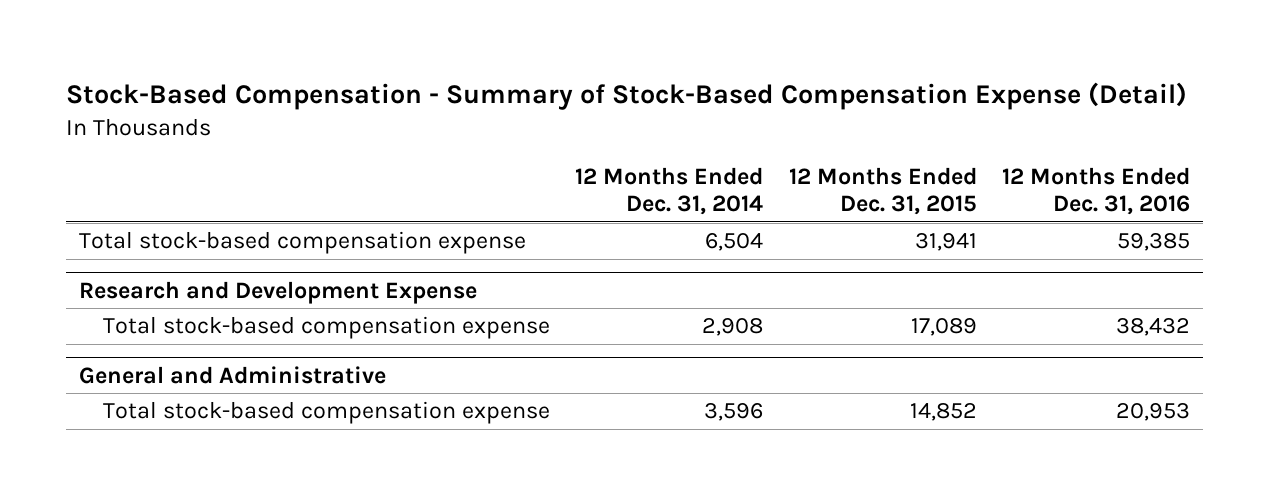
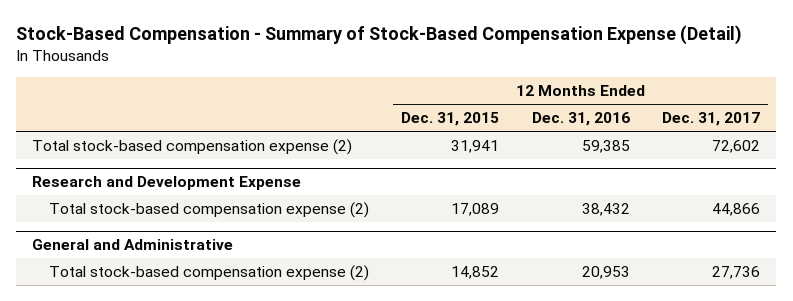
[575,166,764,216] 12 Months Ended Dec. 31, 2014 -> none
none -> [662,112,761,127] Dec. 31, 2017
[79,231,527,255] Total stock-based compensation expense -> [32,139,353,156] Total stock-based compensation expense (2)
[102,316,550,340] Total stock-based compensation expense -> [48,202,369,219] Total stock-based compensation expense (2)
[102,401,550,425] Total stock-based compensation expense -> [48,265,369,282] Total stock-based compensation expense (2)

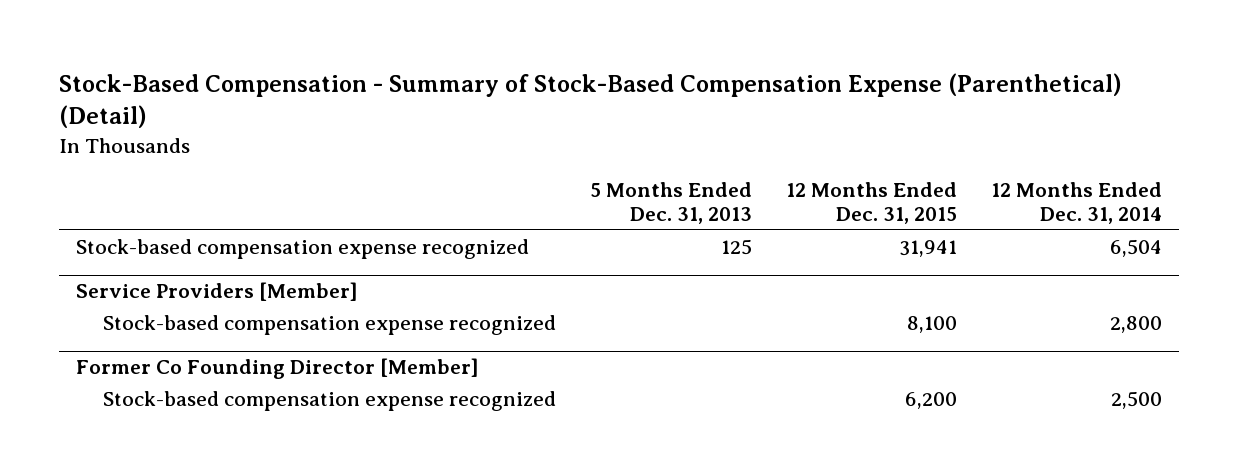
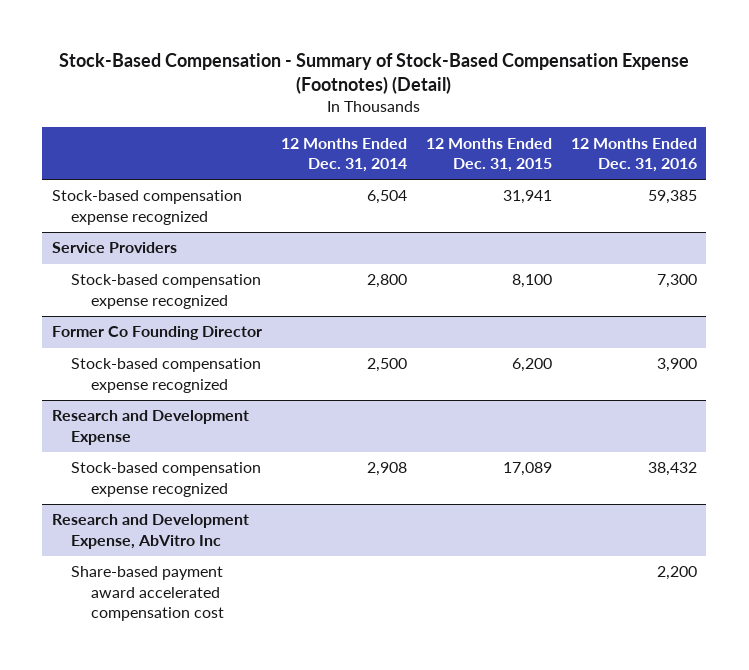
[59,72,1123,129] Stock-Based Compensation - Summary of Stock-Based Compensation Expense (Parenthetical) (Detail) -> [59,52,690,94] Stock-Based Compensation - Summary of Stock-Based Compensation Expense (Footnotes) (Detail)
[589,181,752,225] 5 Months Ended Dec. 31, 2013 -> none
none -> [570,137,697,173] 12 Months Ended Dec. 31, 2016
[76,282,359,302] Service Providers [Member] -> [51,242,177,254] Service Providers
[76,358,480,380] Former Co Founding Director [Member] -> [51,326,262,341] Former Co Founding Director
none -> [51,410,249,445] Research and Development Expense
none -> [71,462,262,497] Stock-based compensation expense recognized
none -> [51,514,249,549] Research and Development Expense, AbVitro Inc
none -> [71,566,224,621] Share-based payment award accelerated compensation cost

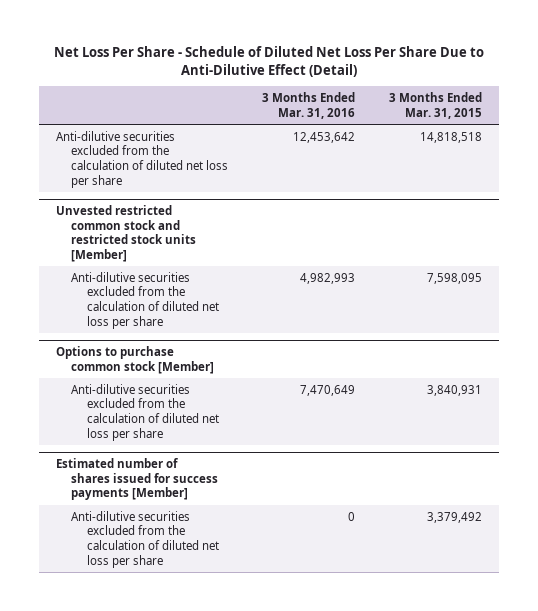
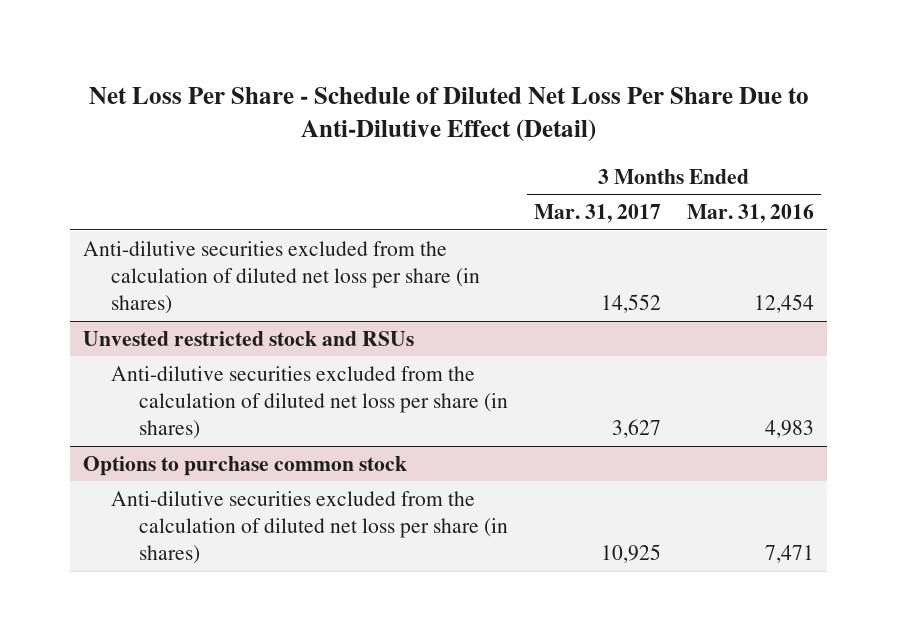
[388,91,482,119] 3 Months Ended Mar. 31, 2015 -> none
none -> [533,204,661,224] Mar. 31, 2017
[55,458,219,501] Estimated number of shares issued for success payments [Member] -> none
[71,510,220,568] Anti-dilutive securities excluded from the calculation of diluted net loss per share -> none
[55,130,229,188] Anti-dilutive securities excluded from the calculation of diluted net loss per share -> [83,240,481,314] Anti-dilutive securities excluded from the calculation of diluted net loss per share (in shares)
[293,131,356,143] 12,453,642 -> [754,293,815,313] 12,454
[55,205,197,262] Unvested restricted common stock and restricted stock units [Member] -> [83,330,415,346] Unvested restricted stock and RSUs
[71,271,220,329] Anti-dilutive securities excluded from the calculation of diluted net loss per share -> [111,365,508,439] Anti-dilutive securities excluded from the calculation of diluted net loss per share (in shares)
[300,272,356,284] 4,982,993 -> [765,419,815,438] 4,983
[55,346,215,374] Options to purchase common stock [Member] -> [83,455,408,476] Options to purchase common stock
[71,383,220,441] Anti-dilutive securities excluded from the calculation of diluted net loss per share -> [111,490,508,564] Anti-dilutive securities excluded from the calculation of diluted net loss per share (in shares)
[300,384,356,396] 7,470,649 -> [765,544,815,563] 7,471

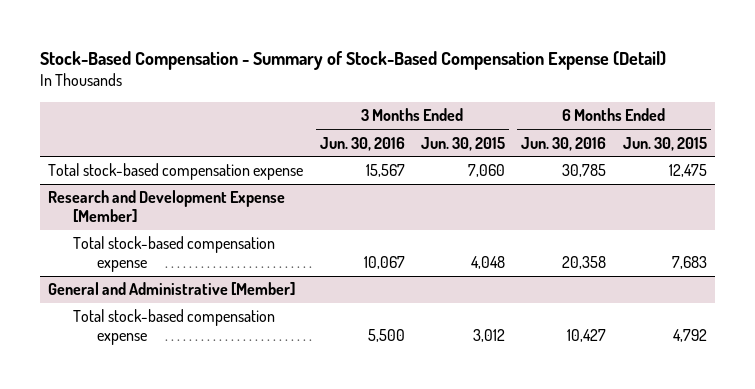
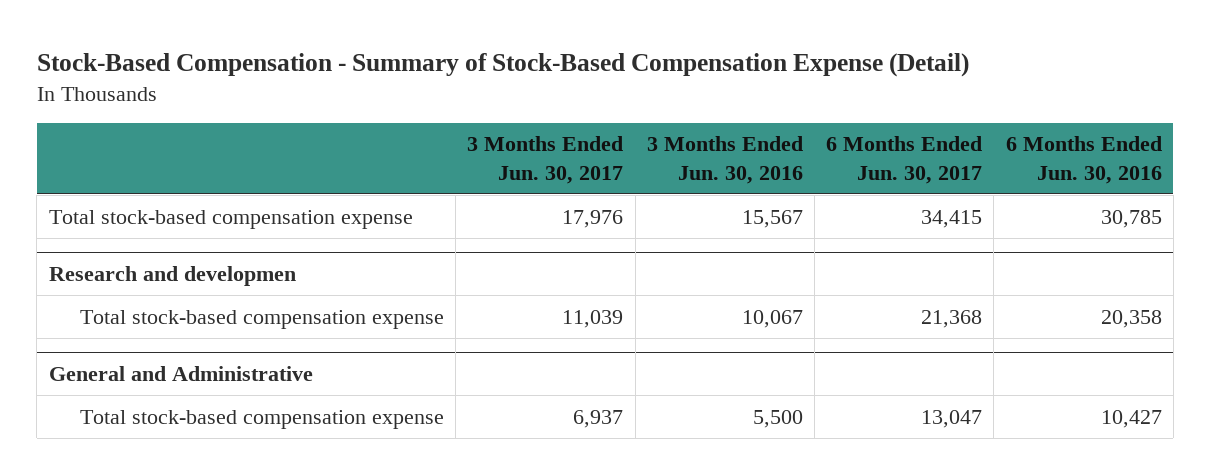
[420,136,505,151] Jun. 30, 2015 -> none
[622,136,707,151] Jun. 30, 2015 -> none
none -> [467,136,624,184] 3 Months Ended Jun. 30, 2017
none -> [826,136,983,184] 6 Months Ended Jun. 30, 2017
[48,190,286,222] Research and Development Expense [Member] -> [48,265,296,286] Research and developmen
[48,282,296,296] General and Administrative [Member] -> [48,365,313,381] General and Administrative

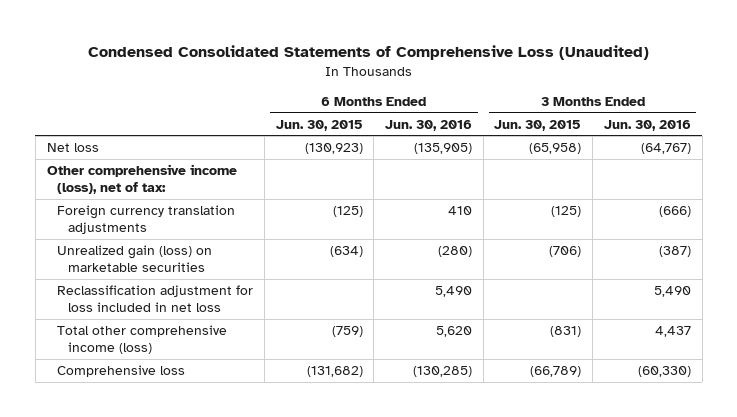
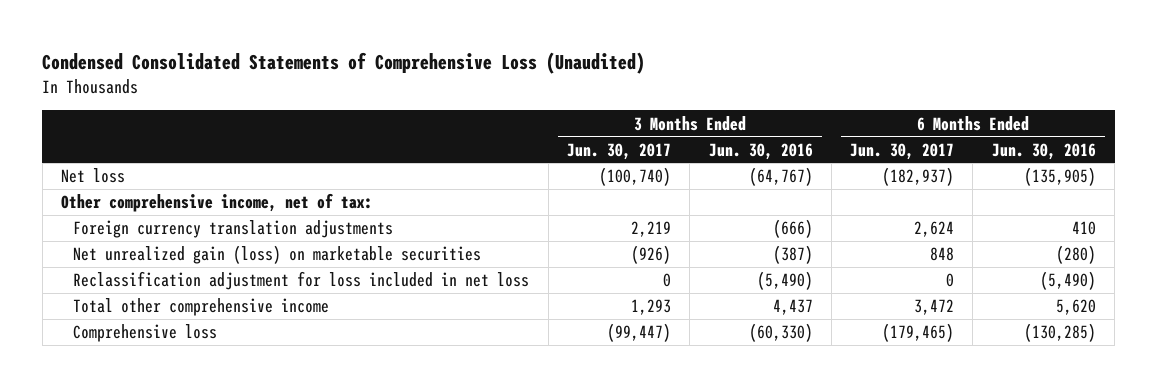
[275,119,363,131] Jun. 30, 2015 -> none
[494,119,582,131] Jun. 30, 2015 -> none
none -> [566,142,671,160] Jun. 30, 2017
none -> [850,142,955,160] Jun. 30, 2017
[46,164,237,195] Other comprehensive income (loss), net of tax: -> [60,193,373,213] Other comprehensive income, net of tax:
[57,245,213,273] Unrealized gain (loss) on marketable securities -> [73,245,482,265] Net unrealized gain (loss) on marketable securities
[435,286,473,298] 5,490 -> [1039,271,1096,291] (5,490)
[653,286,691,298] 5,490 -> [756,271,813,291] (5,490)
[57,325,228,355] Total other comprehensive income (loss) -> [73,298,330,317] Total other comprehensive income

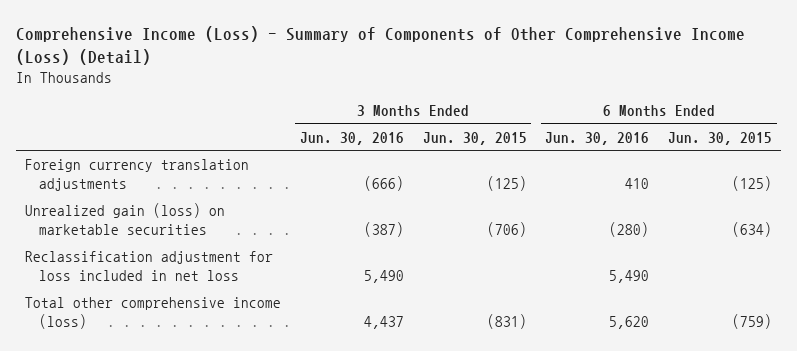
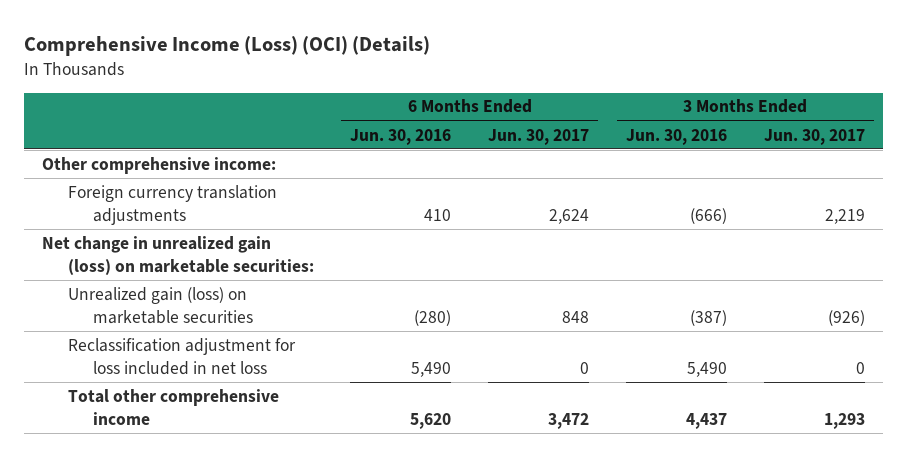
[16,26,746,66] Comprehensive Income (Loss) - Summary of Components of Other Comprehensive Income (Loss) (Detail) -> [23,36,430,57] Comprehensive Income (Loss) (OCI) (Details)
[422,131,527,145] Jun. 30, 2015 -> none
[668,131,773,145] Jun. 30, 2015 -> none
none -> [488,128,590,145] Jun. 30, 2017
none -> [763,128,865,145] Jun. 30, 2017
none -> [42,156,277,174] Other comprehensive income:
none -> [42,235,314,275] Net change in unrealized gain (loss) on marketable securities:
[25,297,282,330] Total other comprehensive income (loss) -> [67,388,279,425] Total other comprehensive income

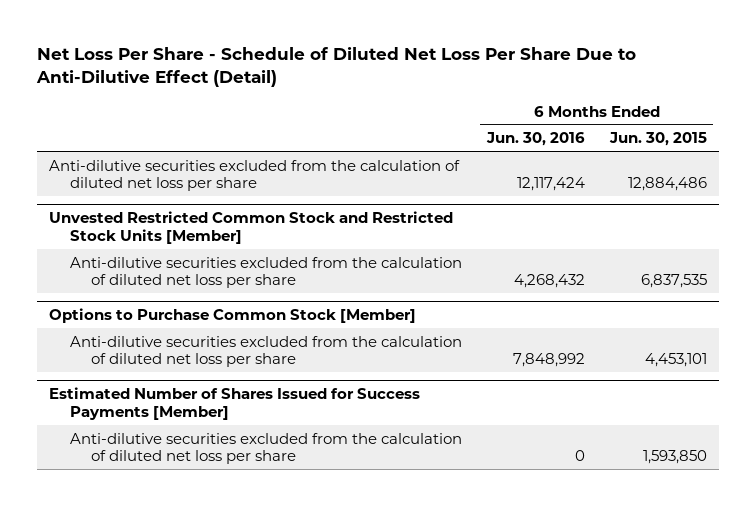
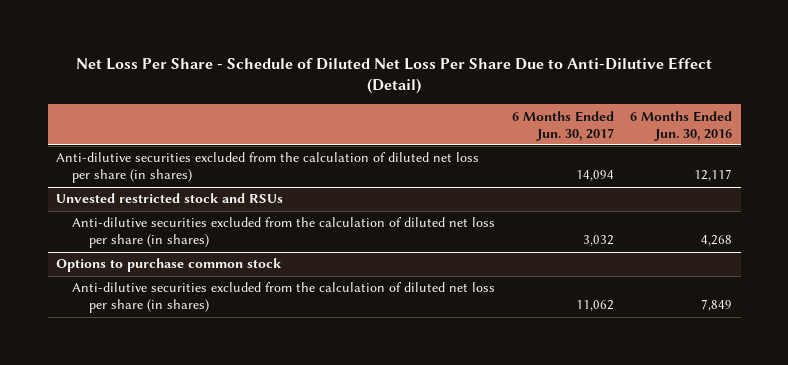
[608,132,707,147] Jun. 30, 2015 -> none
none -> [511,110,614,141] 6 Months Ended Jun. 30, 2017
[49,387,421,420] Estimated Number of Shares Issued for Success Payments [Member] -> none
[69,432,462,465] Anti-dilutive securities excluded from the calculation of diluted net loss per share -> none
[49,159,461,192] Anti-dilutive securities excluded from the calculation of diluted net loss per share -> [55,152,479,184] Anti-dilutive securities excluded from the calculation of diluted net loss per share (in shares)
[516,177,585,192] 12,117,424 -> [694,169,733,182] 12,117
[49,211,454,244] Unvested Restricted Common Stock and Restricted Stock Units [Member] -> [55,193,283,204] Unvested restricted stock and RSUs
[69,256,462,289] Anti-dilutive securities excluded from the calculation of diluted net loss per share -> [72,217,496,249] Anti-dilutive securities excluded from the calculation of diluted net loss per share (in shares)
[513,274,585,289] 4,268,432 -> [701,235,733,247] 4,268
[49,308,417,324] Options to Purchase Common Stock [Member] -> [55,258,282,273] Options to purchase common stock
[69,335,462,368] Anti-dilutive securities excluded from the calculation of diluted net loss per share -> [72,282,496,314] Anti-dilutive securities excluded from the calculation of diluted net loss per share (in shares)
[512,353,585,368] 7,848,992 -> [701,299,733,312] 7,849

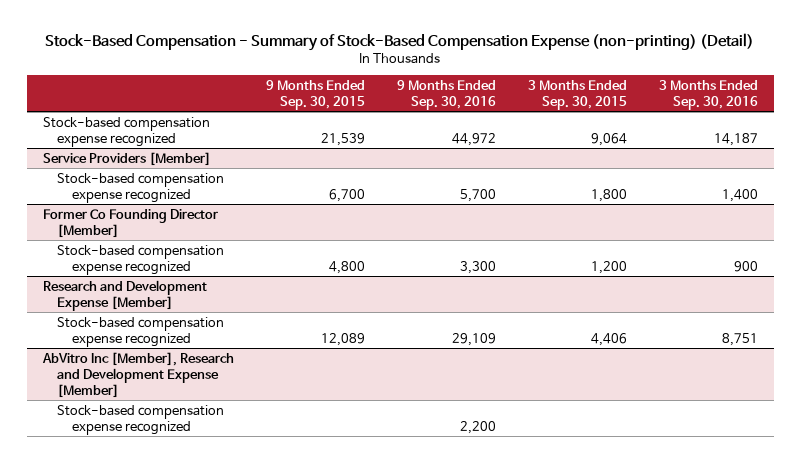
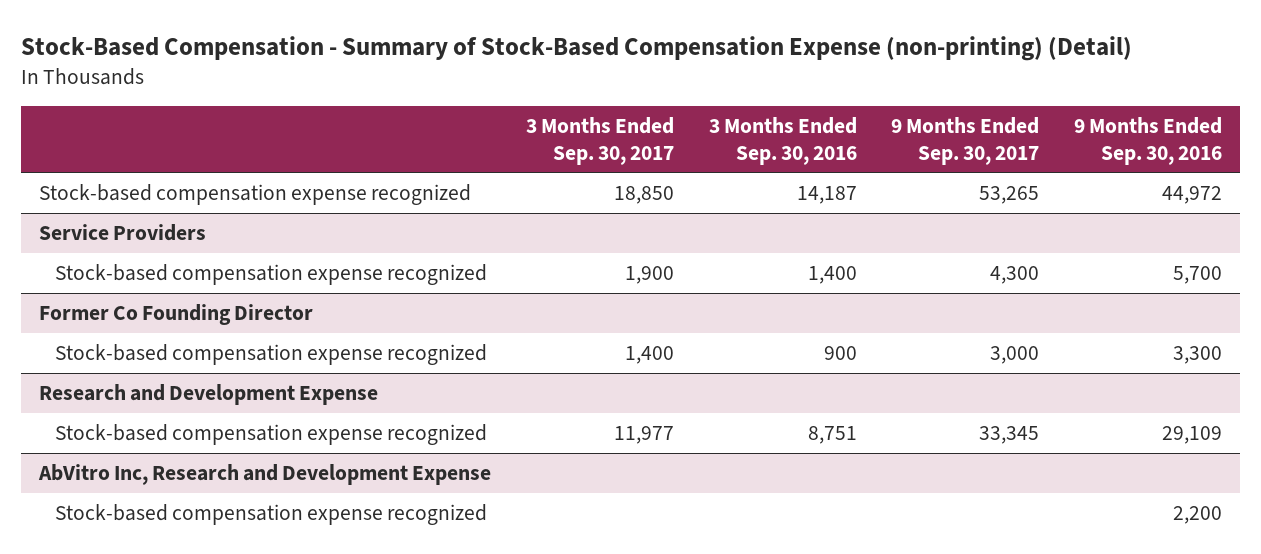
[265,79,365,110] 9 Months Ended Sep. 30, 2015 -> none
[527,79,627,110] 3 Months Ended Sep. 30, 2015 -> none
none -> [525,117,674,165] 3 Months Ended Sep. 30, 2017
none -> [891,117,1040,165] 9 Months Ended Sep. 30, 2017
[42,151,211,166] Service Providers [Member] -> [38,224,206,242] Service Providers
[42,208,218,238] Former Co Founding Director [Member] -> [38,304,313,326] Former Co Founding Director
[42,279,207,311] Research and Development Expense [Member] -> [38,384,378,406] Research and Development Expense
[41,351,234,398] AbVitro Inc [Member], Research and Development Expense [Member] -> [37,464,491,486] AbVitro Inc, Research and Development Expense

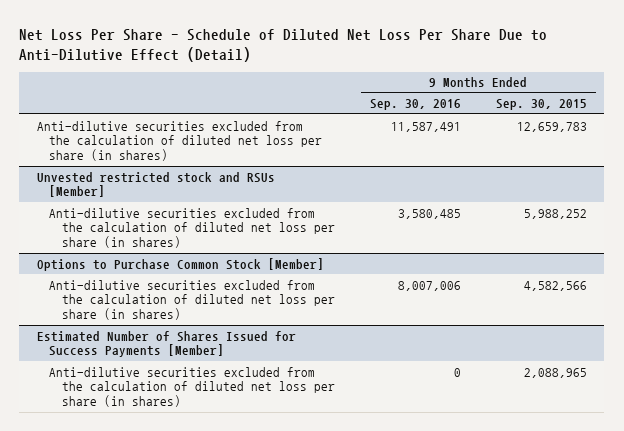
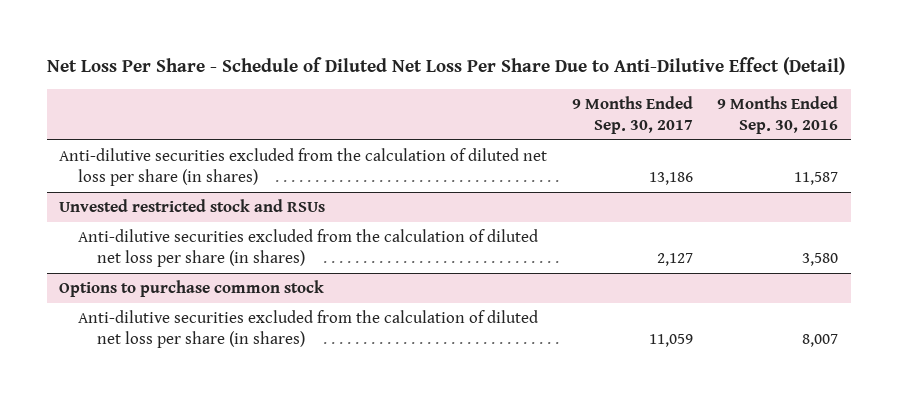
[495,99,587,111] Sep. 30, 2015 -> none
none -> [571,95,693,134] 9 Months Ended Sep. 30, 2017
[36,330,296,358] Estimated Number of Shares Issued for Success Payments [Member] -> none
[49,366,335,408] Anti-dilutive securities excluded from the calculation of diluted net loss per share (in shares) -> none
[390,121,461,132] 11,587,491 -> [794,172,839,186] 11,587
[36,171,275,198] Unvested restricted stock and RSUs [Member] -> [59,199,326,213] Unvested restricted stock and RSUs
[397,208,461,219] 3,580,485 -> [802,253,839,267] 3,580
[36,257,324,271] Options to Purchase Common Stock [Member] -> [59,280,325,298] Options to purchase common stock
[397,280,461,291] 8,007,006 -> [802,334,839,348] 8,007

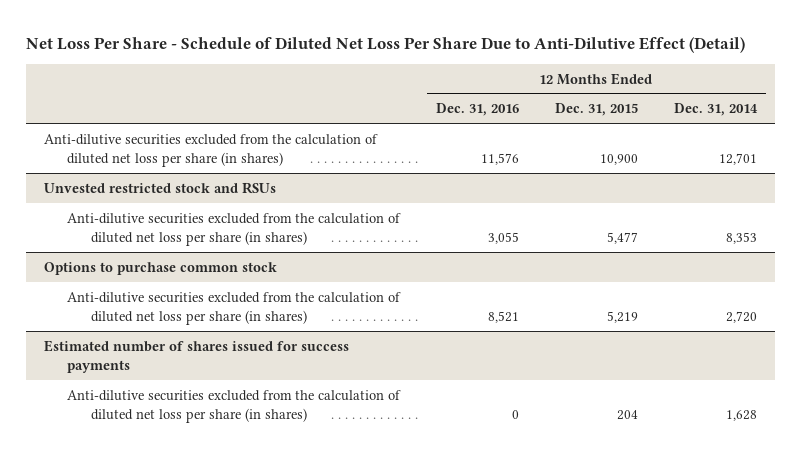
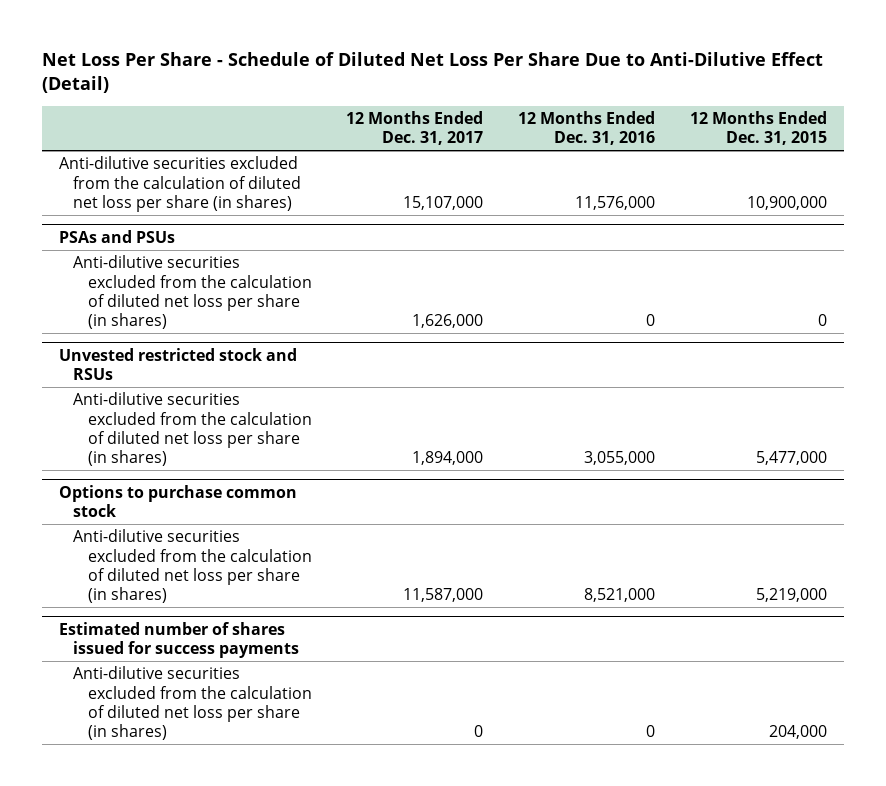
[673,103,758,117] Dec. 31, 2014 -> none
none -> [346,110,484,146] 12 Months Ended Dec. 31, 2017
[481,152,520,165] 11,576 -> [575,195,656,210] 11,576,000
[599,153,638,165] 10,900 -> [746,195,827,210] 10,900,000
none -> [59,229,176,243] PSAs and PSUs
none -> [73,255,312,329] Anti-dilutive securities excluded from the calculation of diluted net loss per share (in shares)
[488,231,520,244] 3,055 -> [584,450,656,465] 3,055,000
[606,231,638,244] 5,477 -> [755,450,827,465] 5,477,000
[488,310,520,323] 8,521 -> [584,587,656,602] 8,521,000
[606,310,638,323] 5,219 -> [755,587,827,602] 5,219,000
[616,409,638,420] 204 -> [768,724,827,739] 204,000

